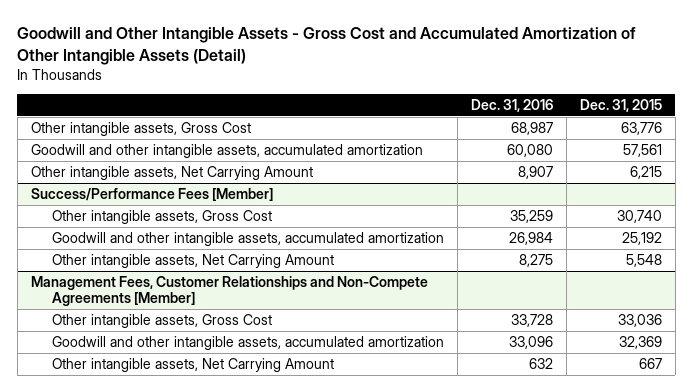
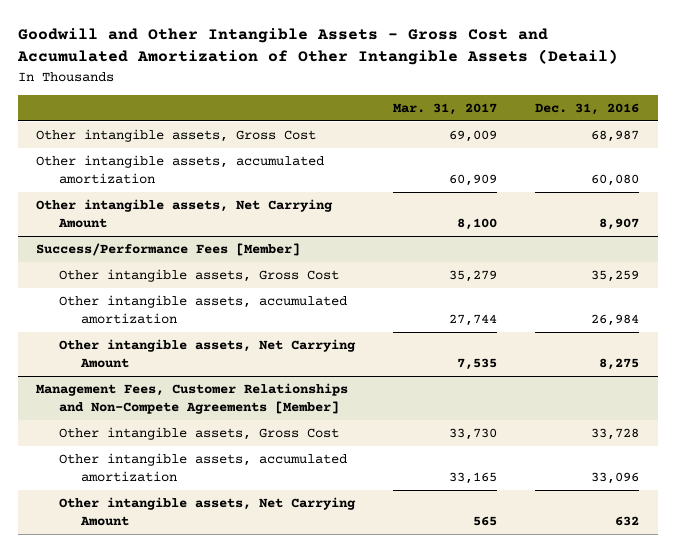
[579,99,662,113] Dec. 31, 2015 -> none
none -> [392,102,497,115] Mar. 31, 2017
[30,144,423,159] Goodwill and other intangible assets, accumulated amortization -> [36,155,325,184] Other intangible assets, accumulated amortization
[51,232,444,247] Goodwill and other intangible assets, accumulated amortization -> [58,295,347,324] Other intangible assets, accumulated amortization
[51,336,444,351] Goodwill and other intangible assets, accumulated amortization -> [58,453,347,482] Other intangible assets, accumulated amortization

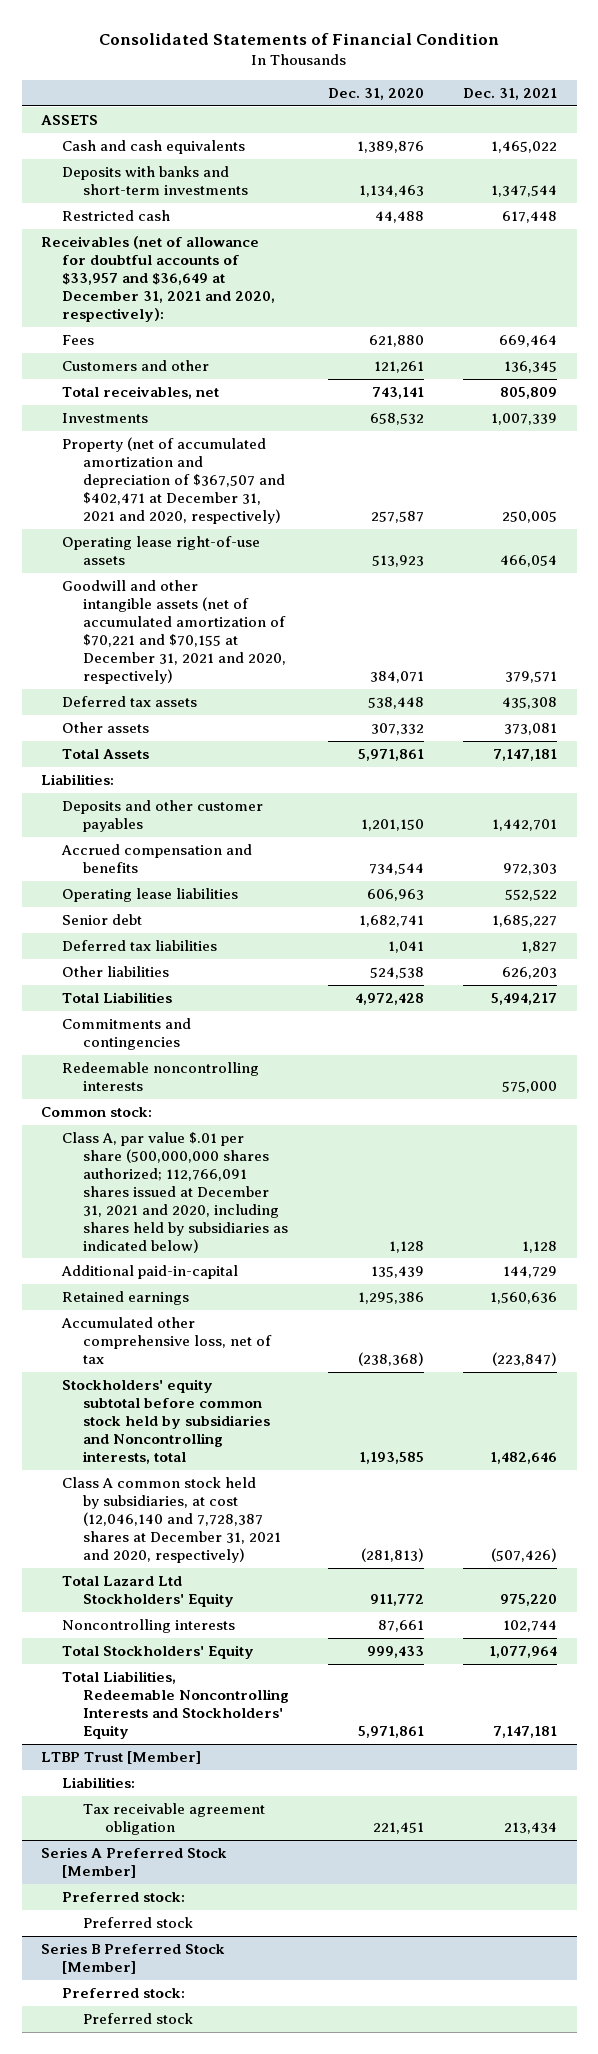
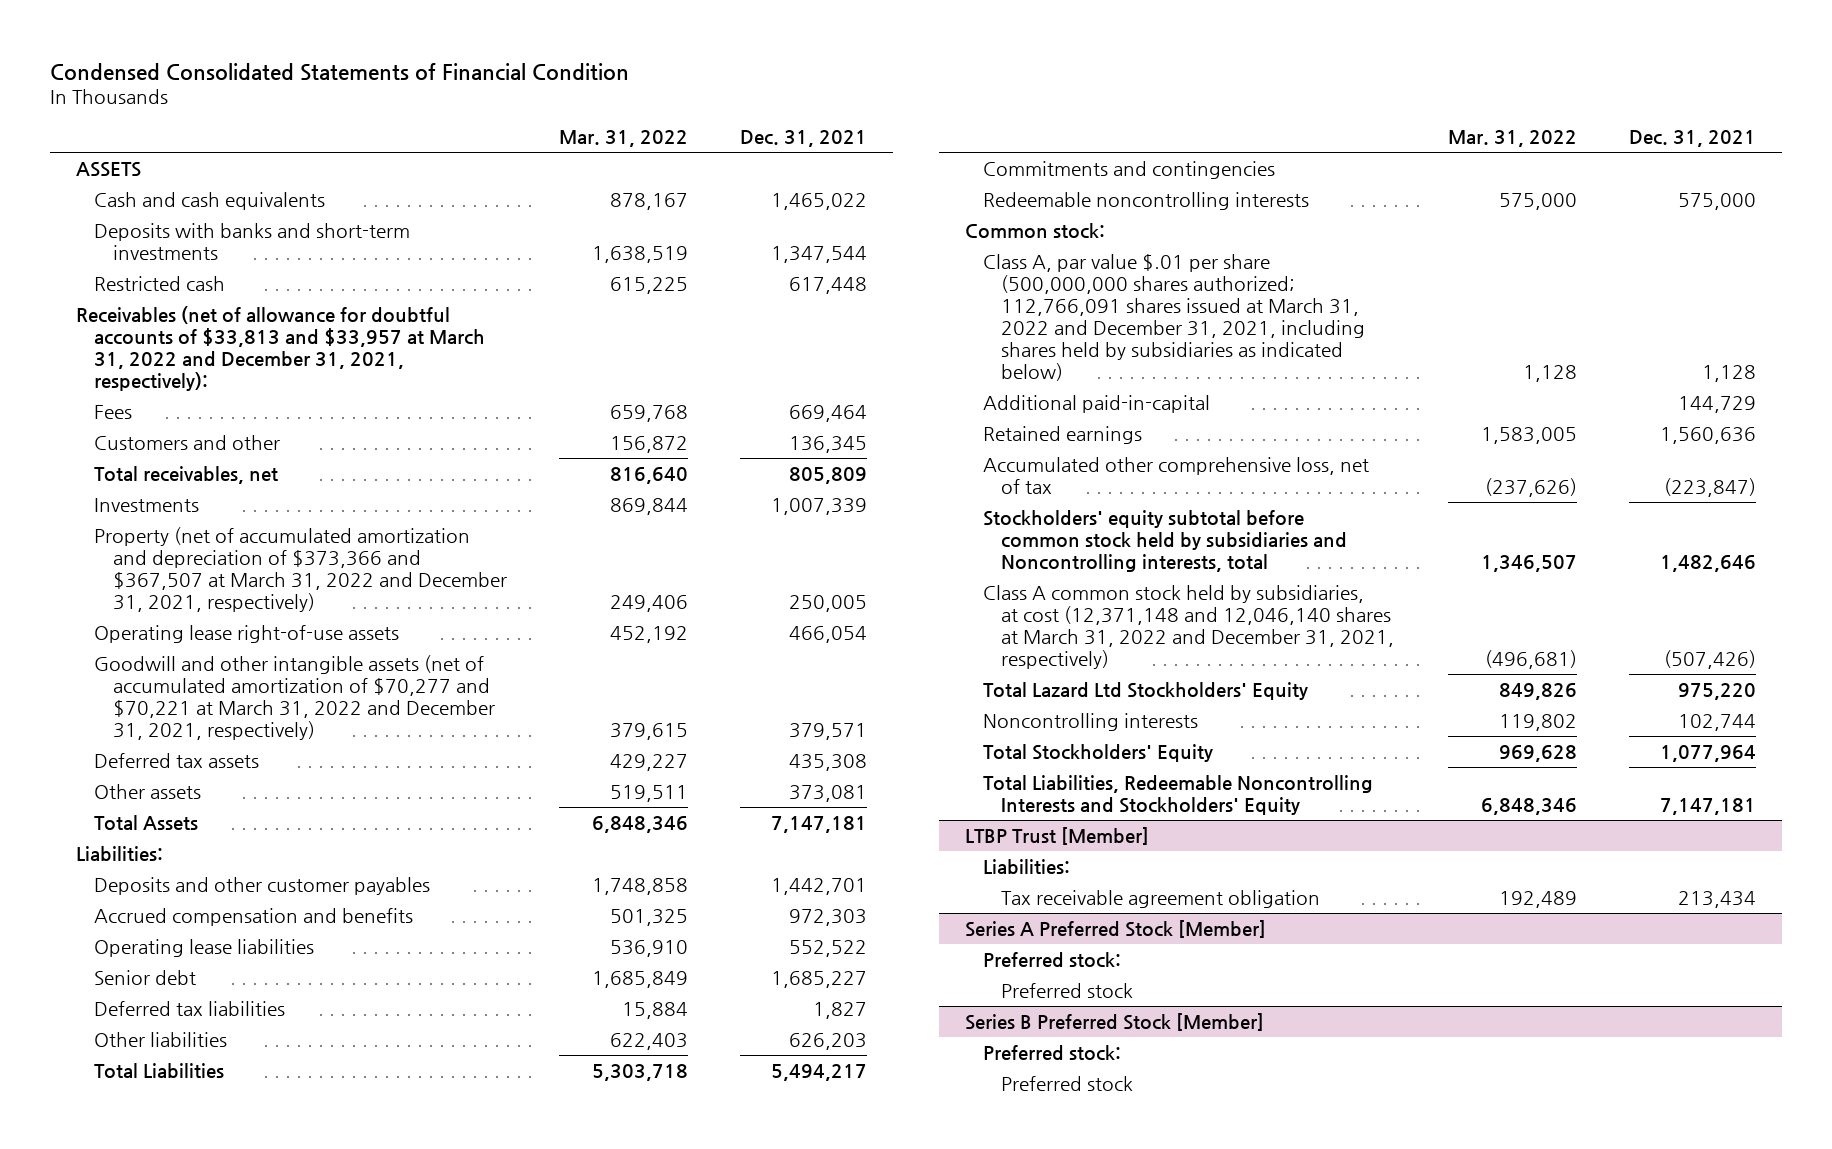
[99,32,500,45] Consolidated Statements of Financial Condition -> [50,62,630,81] Condensed Consolidated Statements of Financial Condition
[328,87,425,100] Dec. 31, 2020 -> none
none -> [558,130,688,148] Mar. 31, 2022
[41,236,276,322] Receivables (net of allowance for doubtful accounts of $33,957 and $36,649 at December 31, 2021 and 2020, respectively): -> [76,305,486,391] Receivables (net of allowance for doubtful accounts of $33,813 and $33,957 at March 31, 2022 and December 31, 2021, respectively):
[62,437,286,524] Property (net of accumulated amortization and depreciation of $367,507 and $402,471 at December 31, 2021 and 2020, respectively) -> [94,526,507,612] Property (net of accumulated amortization and depreciation of $373,366 and $367,507 at March 31, 2022 and December 31, 2021, respectively)
[62,580,287,684] Goodwill and other intangible assets (net of accumulated amortization of $70,221 and $70,155 at December 31, 2021 and 2020, respectively) -> [94,654,495,740] Goodwill and other intangible assets (net of accumulated amortization of $70,277 and $70,221 at March 31, 2022 and December 31, 2021, respectively)
[62,1132,289,1253] Class A, par value $.01 per share (500,000,000 shares authorized; 112,766,091 shares issued at December 31, 2021 and 2020, including shares held by subsidiaries as indicated below) -> [983,253,1366,381] Class A, par value $.01 per share (500,000,000 shares authorized; 112,766,091 shares issued at March 31, 2022 and December 31, 2021, including shares held by subsidiaries as indicated below)
[62,1477,282,1563] Class A common stock held by subsidiaries, at cost (12,046,140 and 7,728,387 shares at December 31, 2021 and 2020, respectively) -> [983,584,1395,669] Class A common stock held by subsidiaries, at cost (12,371,148 and 12,046,140 shares at March 31, 2022 and December 31, 2021, respectively)

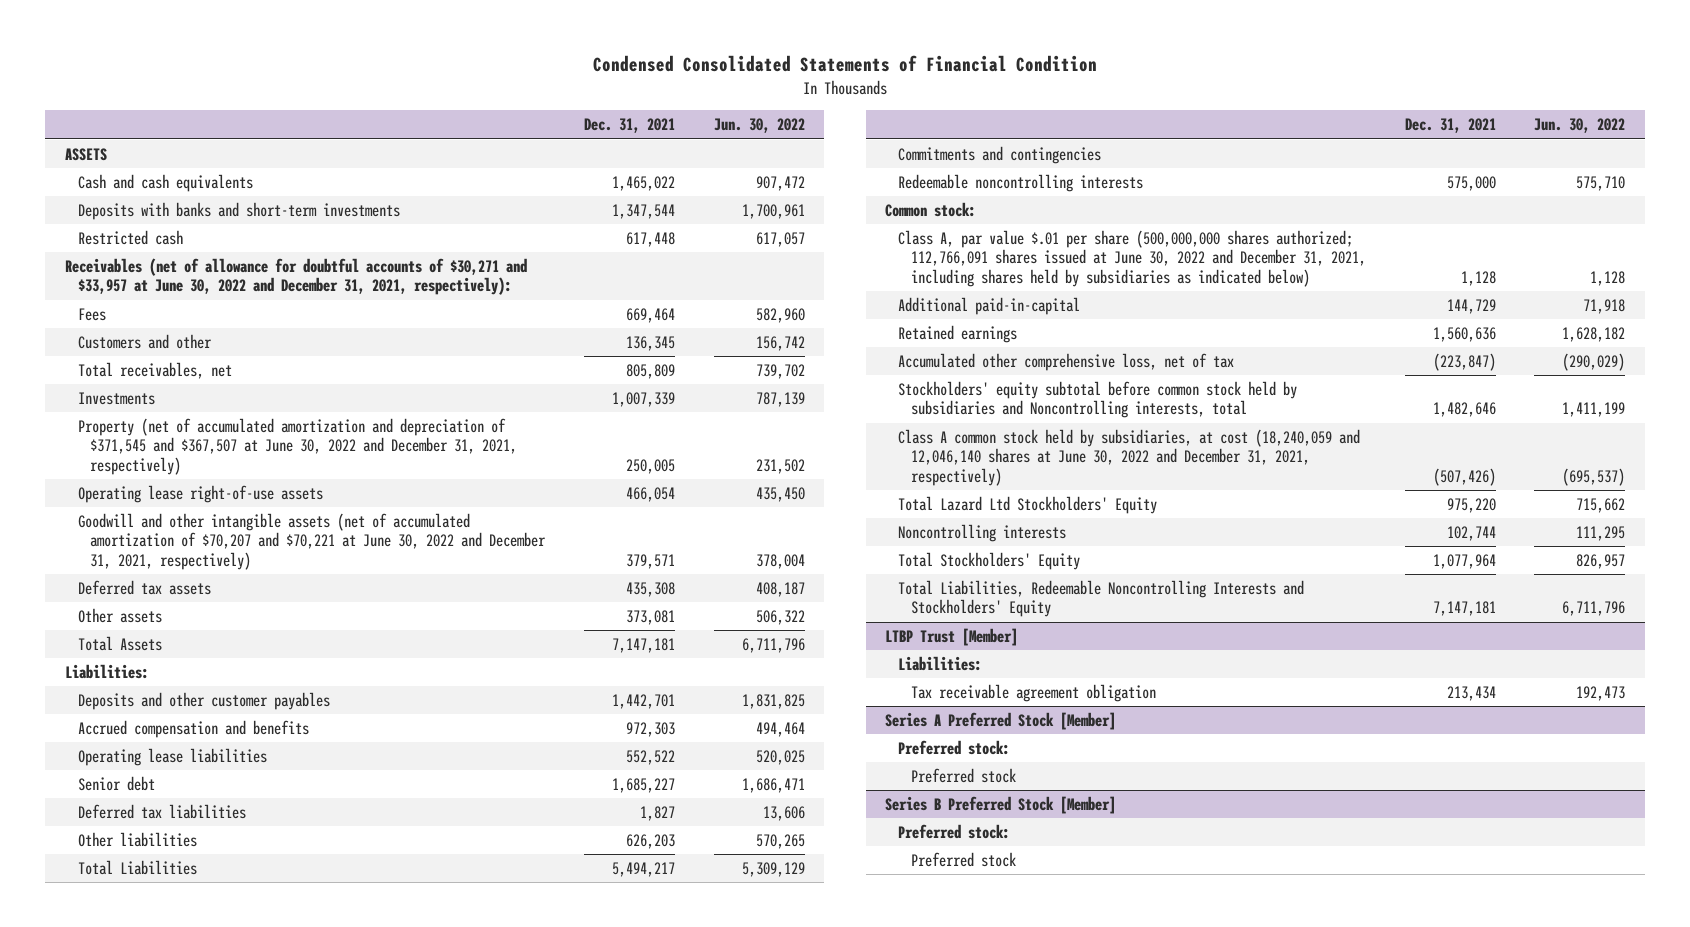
[558,130,688,148] Mar. 31, 2022 -> none
none -> [713,118,805,134] Jun. 30, 2022
[76,305,486,391] Receivables (net of allowance for doubtful accounts of $33,813 and $33,957 at March 31, 2022 and December 31, 2021, respectively): -> [64,257,527,296] Receivables (net of allowance for doubtful accounts of $30,271 and $33,957 at June 30, 2022 and December 31, 2021, respectively):
[94,526,507,612] Property (net of accumulated amortization and depreciation of $373,366 and $367,507 at March 31, 2022 and December 31, 2021, respectively) -> [77,417,518,475] Property (net of accumulated amortization and depreciation of $371,545 and $367,507 at June 30, 2022 and December 31, 2021, respectively)
[94,654,495,740] Goodwill and other intangible assets (net of accumulated amortization of $70,277 and $70,221 at March 31, 2022 and December 31, 2021, respectively) -> [77,512,547,570] Goodwill and other intangible assets (net of accumulated amortization of $70,207 and $70,221 at June 30, 2022 and December 31, 2021, respectively)
[983,253,1366,381] Class A, par value $.01 per share (500,000,000 shares authorized; 112,766,091 shares issued at March 31, 2022 and December 31, 2021, including shares held by subsidiaries as indicated below) -> [897,229,1366,287] Class A, par value $.01 per share (500,000,000 shares authorized; 112,766,091 shares issued at June 30, 2022 and December 31, 2021, including shares held by subsidiaries as indicated below)
[983,584,1395,669] Class A common stock held by subsidiaries, at cost (12,371,148 and 12,046,140 shares at March 31, 2022 and December 31, 2021, respectively) -> [897,428,1360,486] Class A common stock held by subsidiaries, at cost (18,240,059 and 12,046,140 shares at June 30, 2022 and December 31, 2021, respectively)

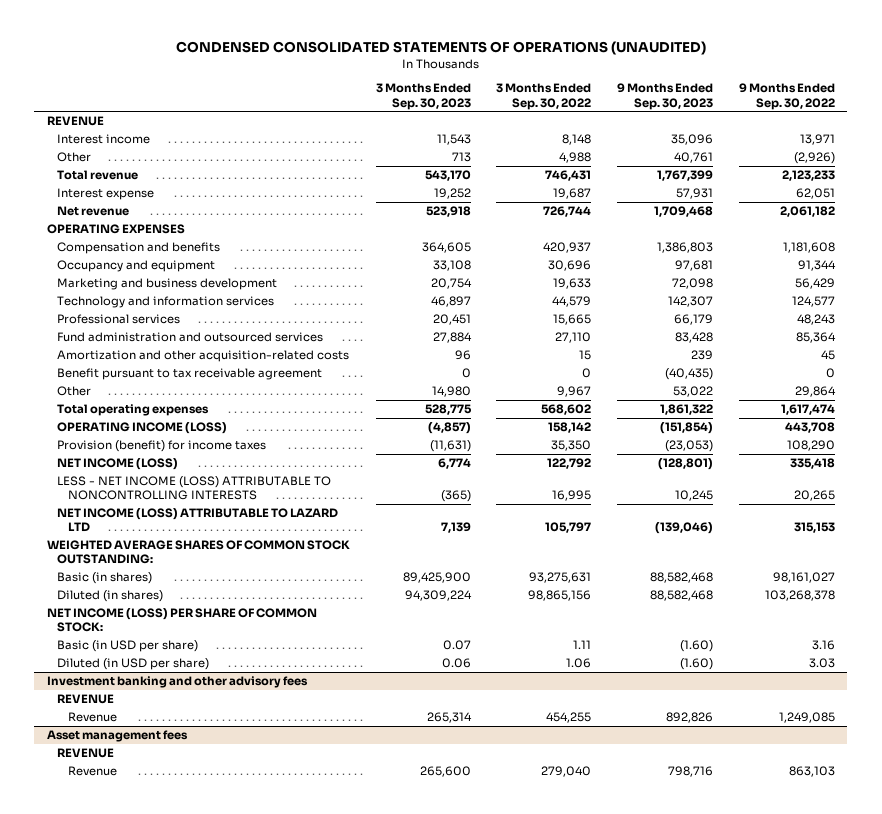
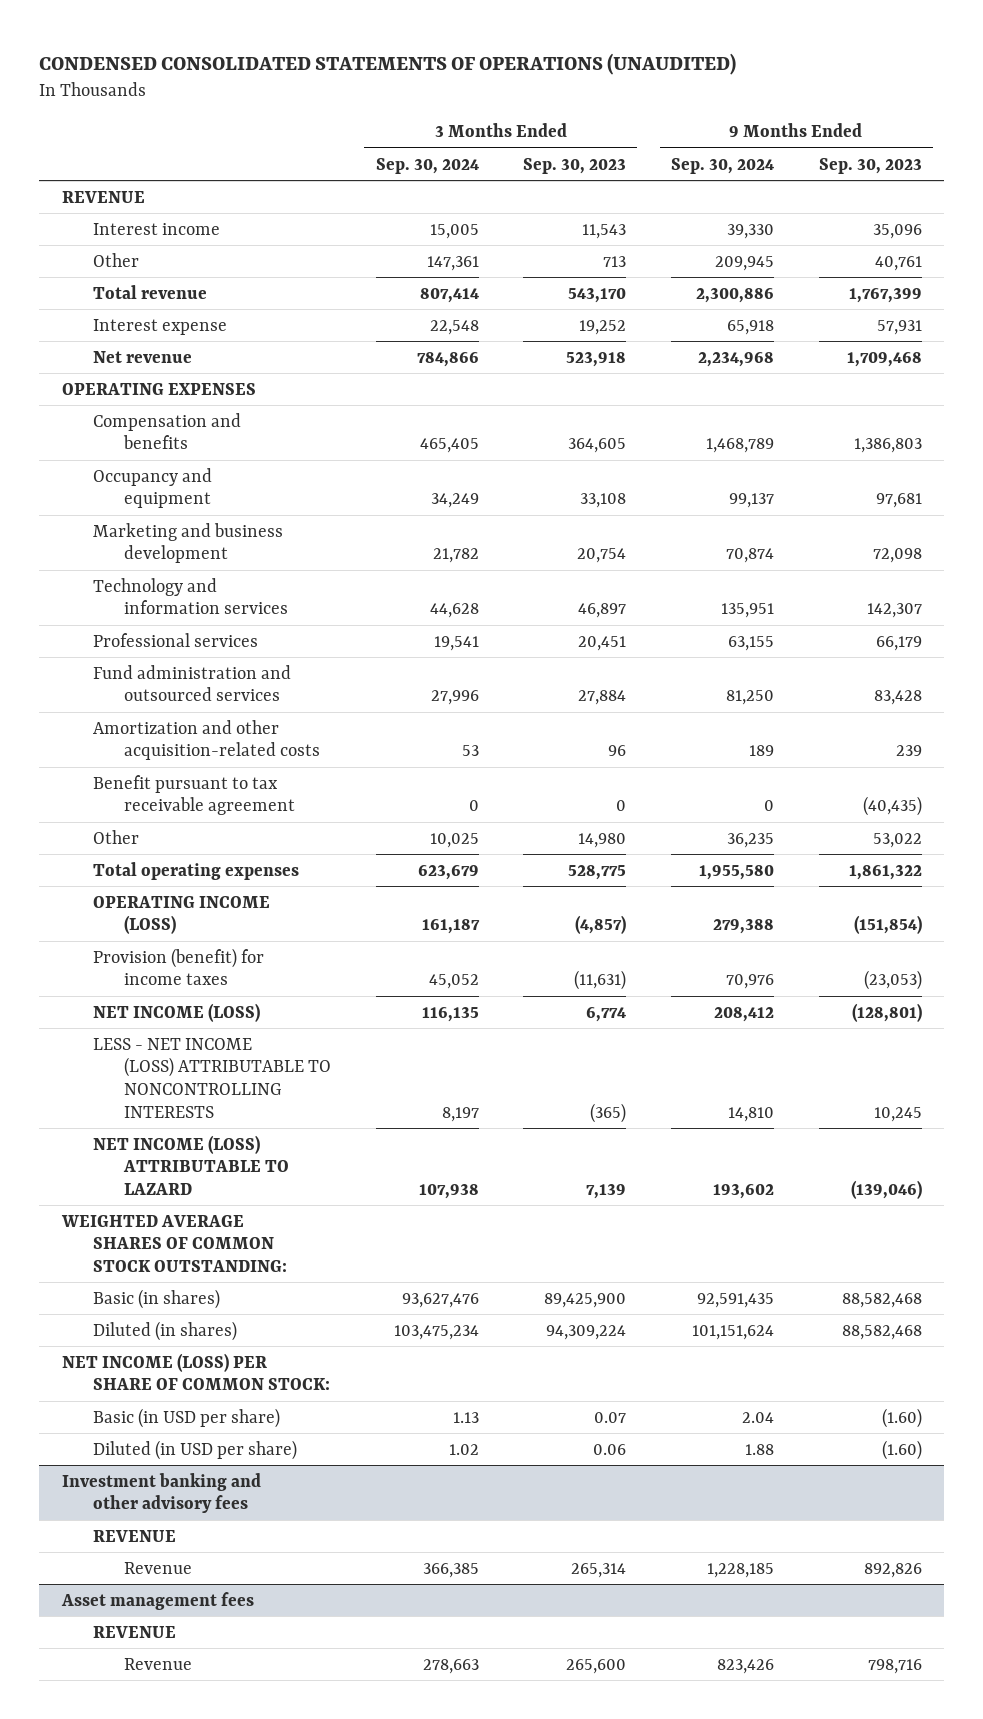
[496,83,592,110] 3 Months Ended Sep. 30, 2022 -> none
[738,83,835,110] 9 Months Ended Sep. 30, 2022 -> none
none -> [375,157,479,174] Sep. 30, 2024
none -> [670,157,774,174] Sep. 30, 2024
[57,508,339,533] NET INCOME (LOSS) ATTRIBUTABLE TO LAZARD LTD -> [92,1134,289,1195] NET INCOME (LOSS) ATTRIBUTABLE TO LAZARD

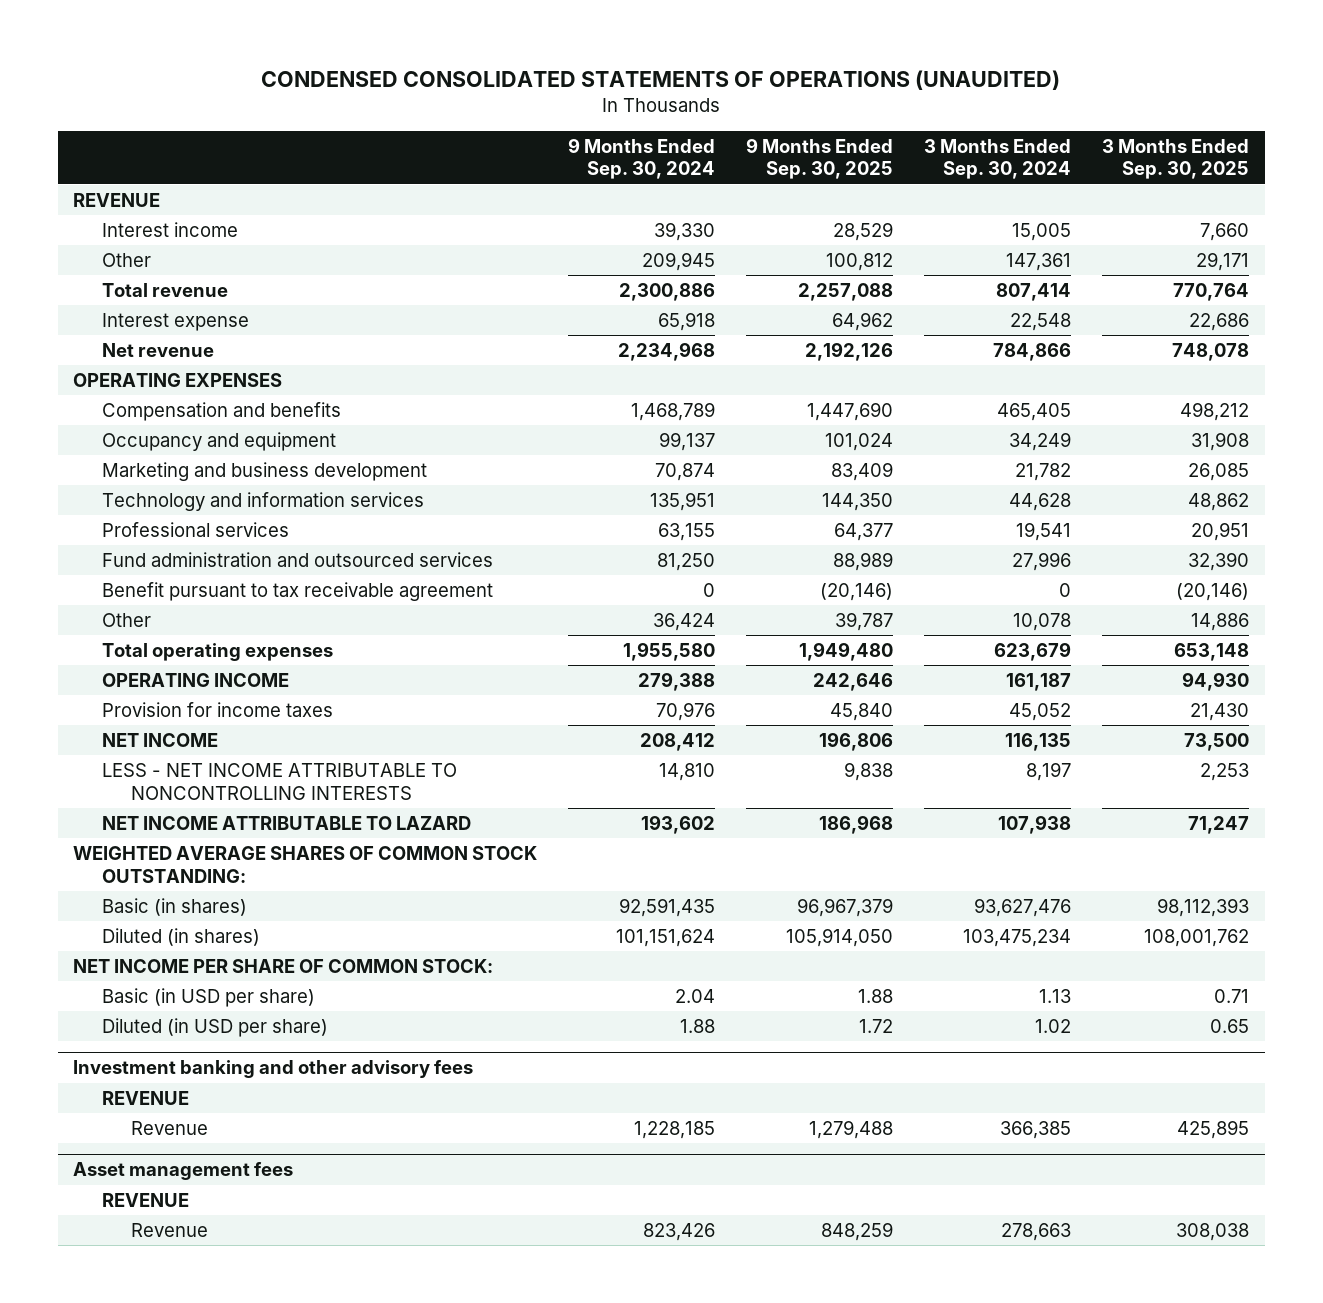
[523,157,627,174] Sep. 30, 2023 -> none
[818,157,922,174] Sep. 30, 2023 -> none
none -> [746,137,894,180] 9 Months Ended Sep. 30, 2025
none -> [1102,138,1250,180] 3 Months Ended Sep. 30, 2025
[92,719,320,761] Amortization and other acquisition-related costs -> none
[429,832,479,848] 10,025 -> [1013,613,1072,632] 10,078
[726,832,774,848] 36,235 -> [653,613,716,632] 36,424
[92,895,270,935] OPERATING INCOME (LOSS) -> [101,673,289,688] OPERATING INCOME
[92,947,264,986] Provision (benefit) for income taxes -> [101,702,333,718] Provision for income taxes
[92,1002,260,1022] NET INCOME (LOSS) -> [101,733,218,748] NET INCOME
[92,1037,331,1118] LESS - NET INCOME (LOSS) ATTRIBUTABLE TO NONCONTROLLING INTERESTS -> [101,763,457,800] LESS - NET INCOME ATTRIBUTABLE TO NONCONTROLLING INTERESTS
[92,1134,289,1195] NET INCOME (LOSS) ATTRIBUTABLE TO LAZARD -> [101,816,471,831] NET INCOME ATTRIBUTABLE TO LAZARD
[61,1352,330,1391] NET INCOME (LOSS) PER SHARE OF COMMON STOCK: -> [73,959,494,974] NET INCOME PER SHARE OF COMMON STOCK:

